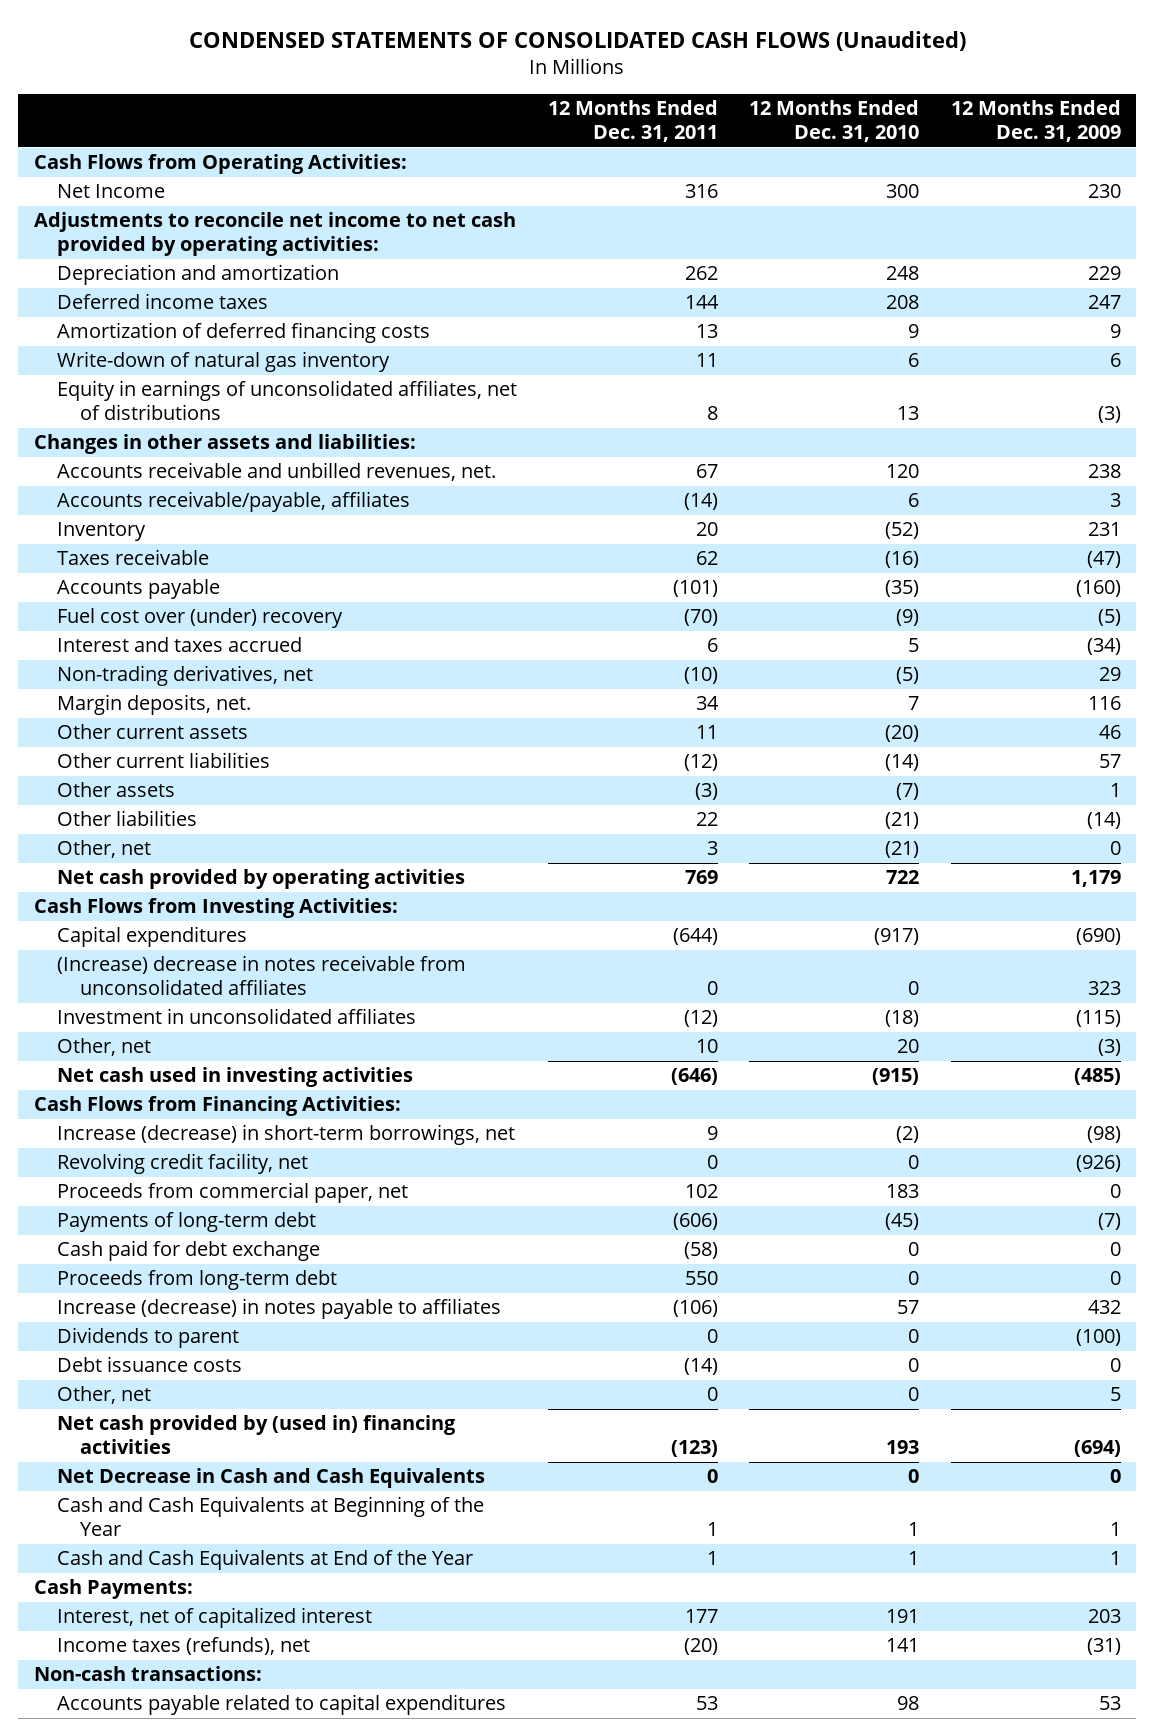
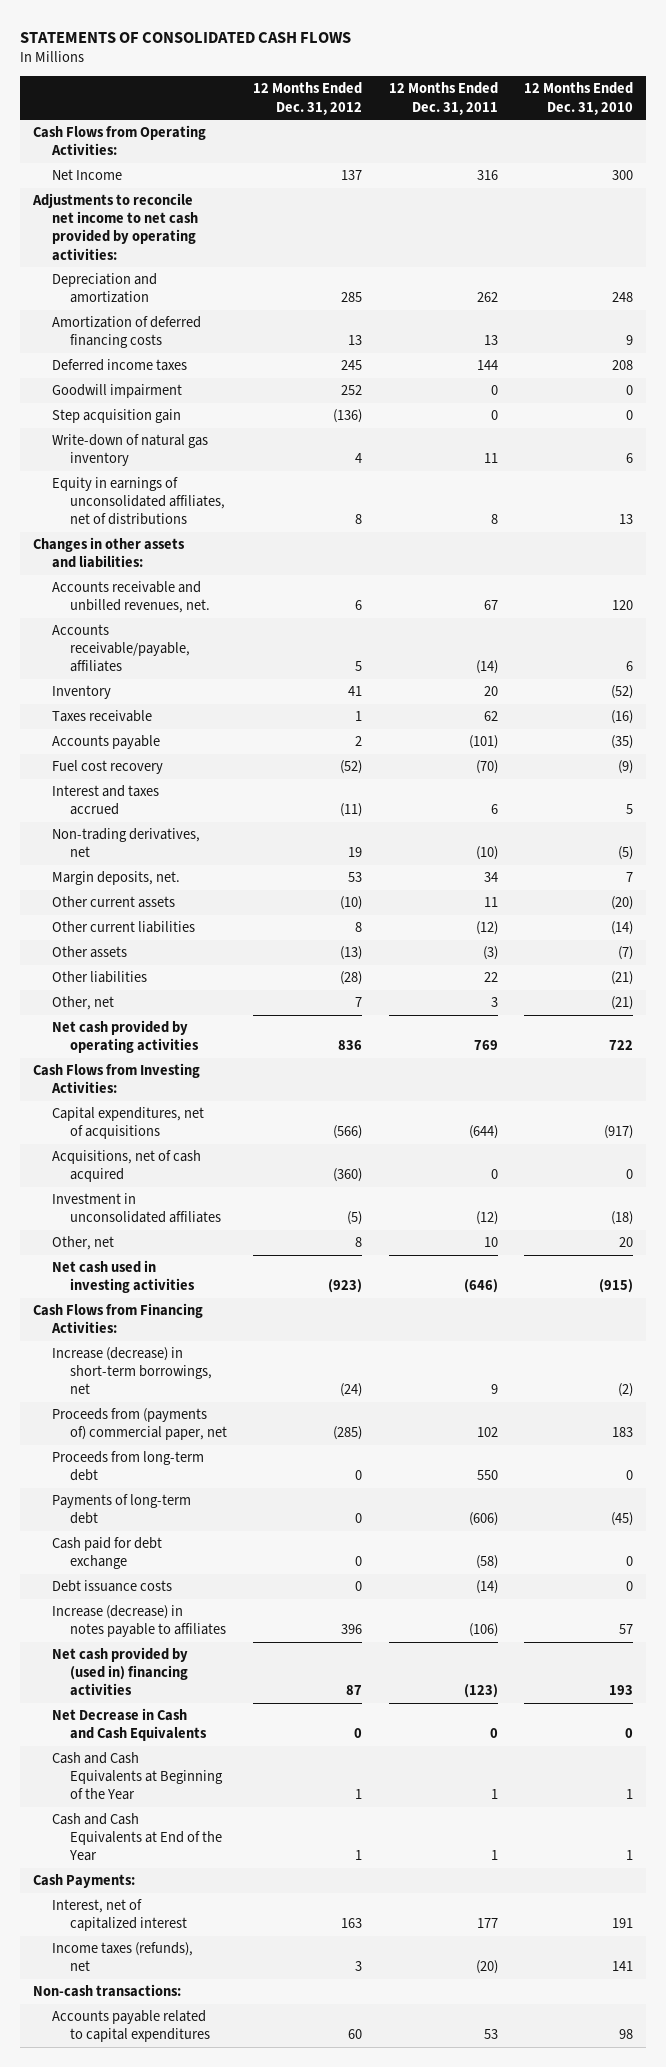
[189,31,967,52] CONDENSED STATEMENTS OF CONSOLIDATED CASH FLOWS (Unaudited) -> [20,31,352,43] STATEMENTS OF CONSOLIDATED CASH FLOWS
[950,100,1121,143] 12 Months Ended Dec. 31, 2009 -> none
none -> [253,82,363,115] 12 Months Ended Dec. 31, 2012
[56,293,268,310] Deferred income taxes -> [51,359,187,372] Deferred income taxes
none -> [51,384,182,399] Goodwill impairment
none -> [51,409,181,424] Step acquisition gain
[56,608,343,629] Fuel cost over (under) recovery -> [51,760,163,775] Fuel cost recovery
[56,955,466,996] (Increase) decrease in notes receivable from unconsolidated affiliates -> none
[56,926,247,948] Capital expenditures -> [51,1107,204,1140] Capital expenditures, net of acquisitions
none -> [51,1150,201,1183] Acquisitions, net of cash acquired
[56,1153,308,1175] Revolving credit facility, net -> none
[56,1182,408,1204] Proceeds from commercial paper, net -> [51,1408,228,1441] Proceeds from (payments of) commercial paper, net
[56,1270,337,1291] Proceeds from long-term debt -> [51,1451,204,1482] Proceeds from long-term debt
[56,1327,239,1349] Dividends to parent -> none
[56,1386,151,1405] Other, net -> none
[56,1298,501,1320] Increase (decrease) in notes payable to affiliates -> [51,1605,227,1638] Increase (decrease) in notes payable to affiliates

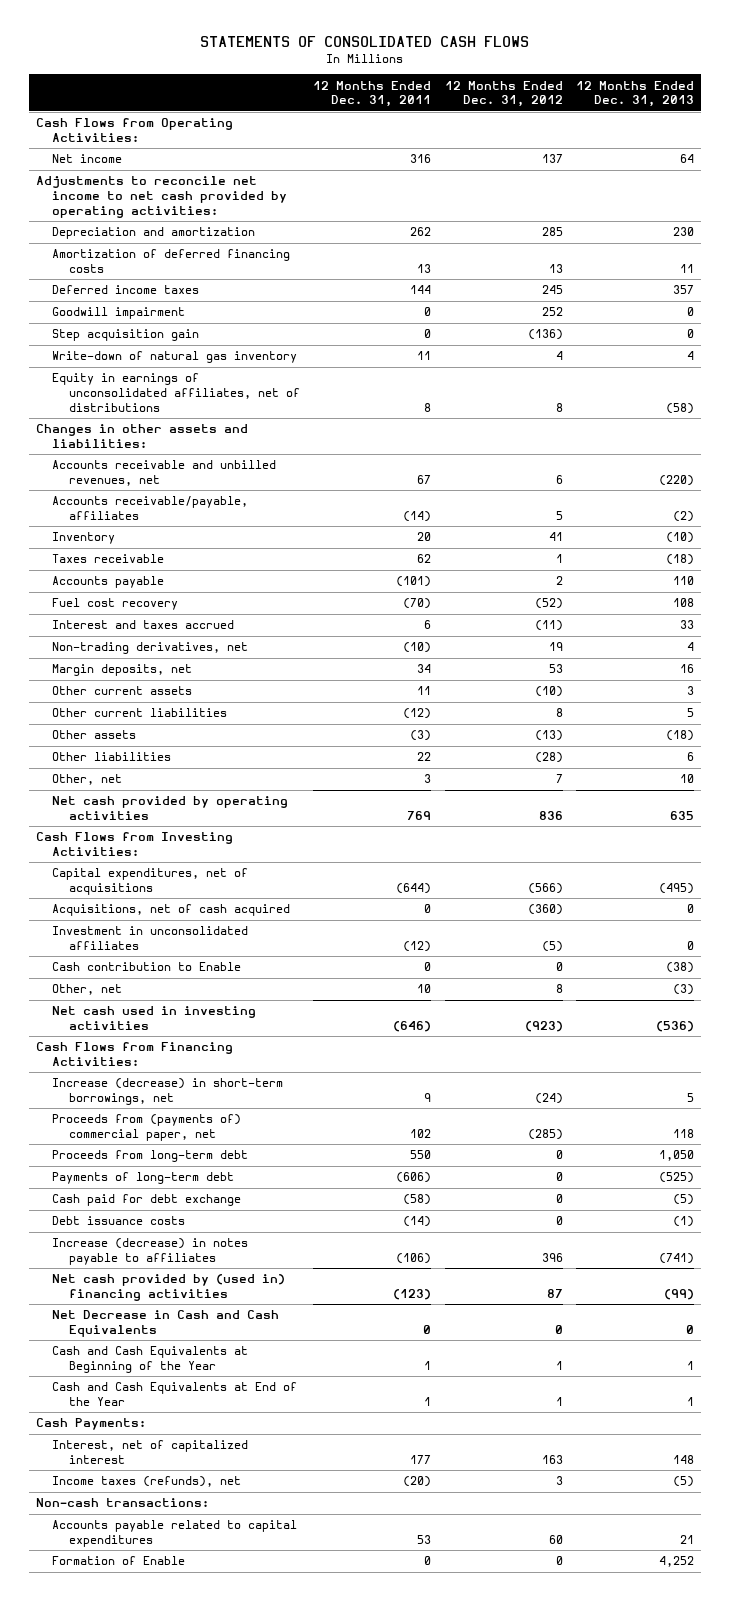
[523,82,633,115] 12 Months Ended Dec. 31, 2010 -> none
none -> [576,80,695,108] 12 Months Ended Dec. 31, 2013
[51,169,122,181] Net Income -> [52,154,123,164] Net income
[51,581,211,614] Accounts receivable and unbilled revenues, net. -> [52,460,277,487] Accounts receivable and unbilled revenues, net
[51,871,180,886] Margin deposits, net. -> [52,664,193,677] Margin deposits, net
none -> [52,962,242,972] Cash contribution to Enable
none -> [52,1556,186,1566] Formation of Enable

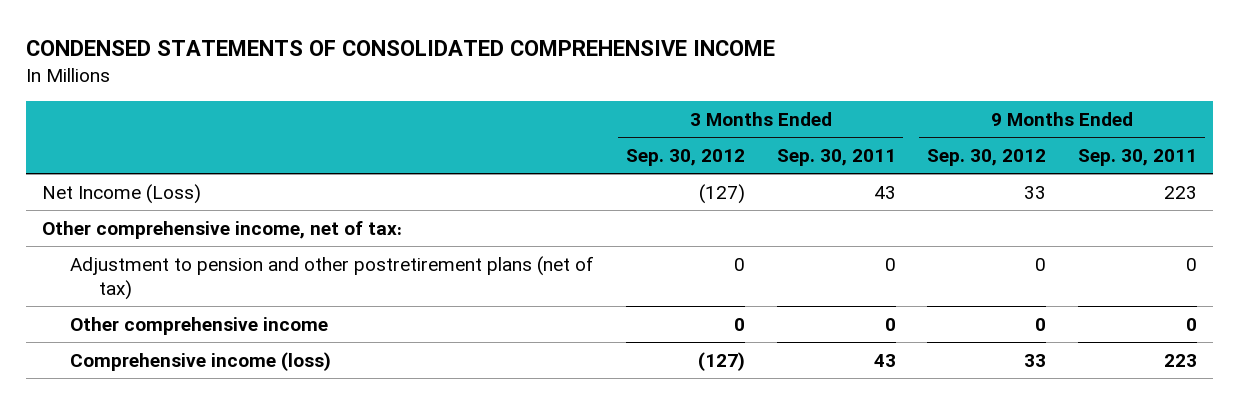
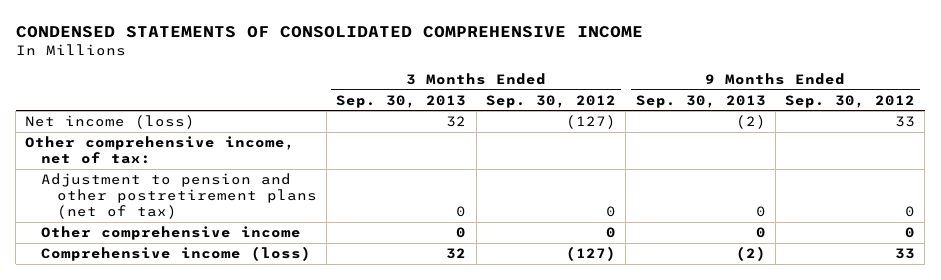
[776,149,896,167] Sep. 30, 2011 -> none
[1077,149,1197,167] Sep. 30, 2011 -> none
none -> [336,94,467,108] Sep. 30, 2013
none -> [635,94,766,108] Sep. 30, 2013
[41,183,201,204] Net Income (Loss) -> [25,115,196,130] Net income (loss)

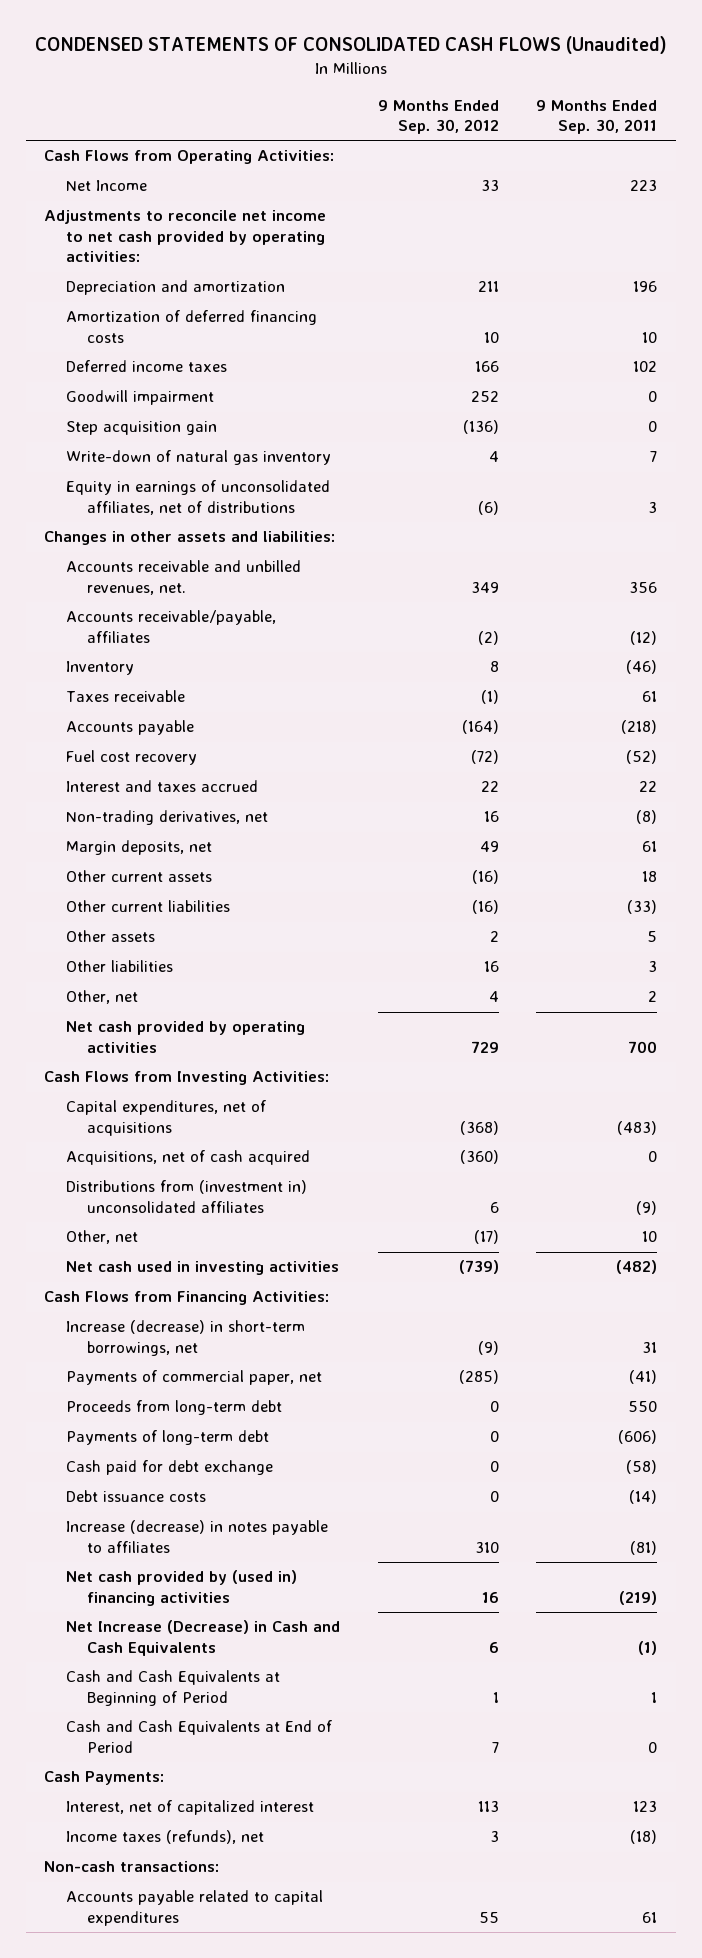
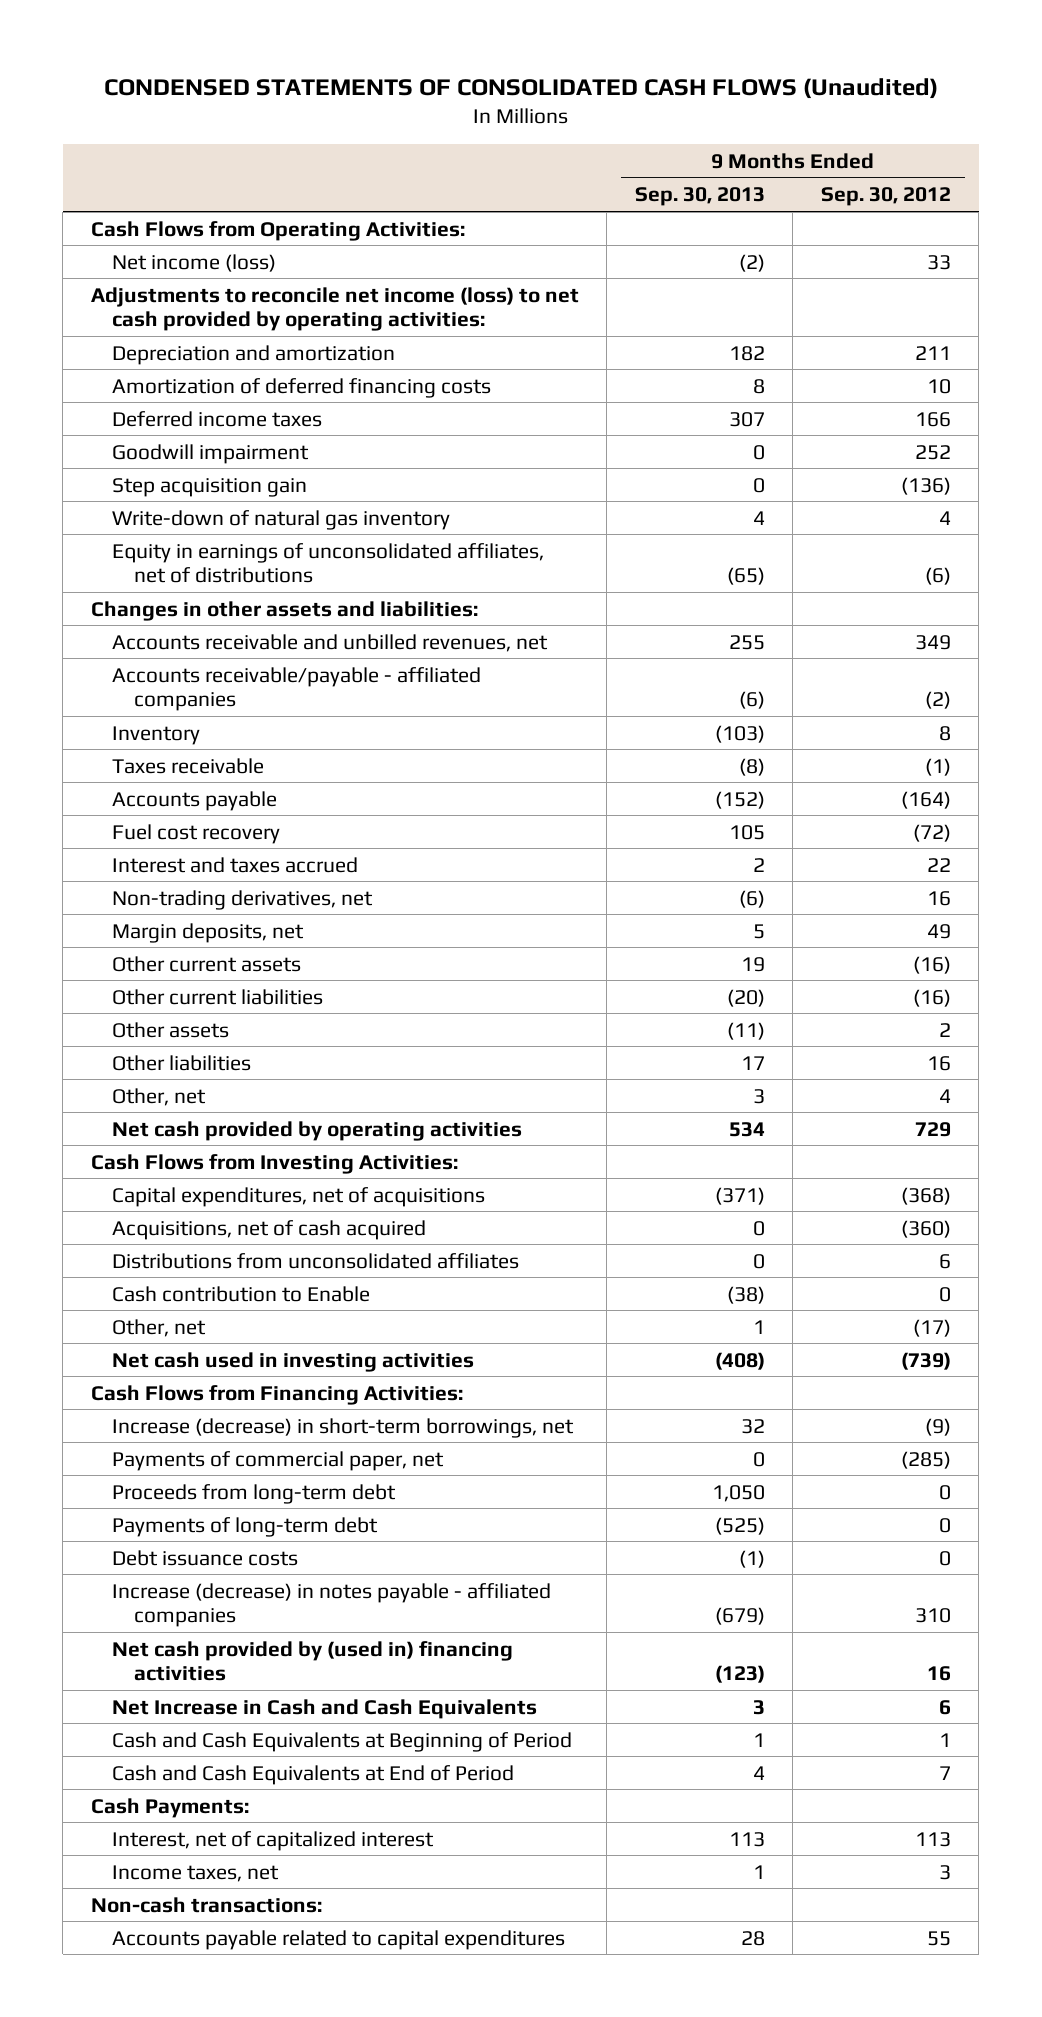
[536,99,658,134] 9 Months Ended Sep. 30, 2011 -> none
none -> [634,187,765,207] Sep. 30, 2013
[65,180,147,192] Net Income -> [112,253,277,272] Net income (loss)
[44,210,327,263] Adjustments to reconcile net income to net cash provided by operating activities: -> [90,286,579,331] Adjustments to reconcile net income (loss) to net cash provided by operating activities:
[65,560,301,595] Accounts receivable and unbilled revenues, net. -> [112,633,549,652] Accounts receivable and unbilled revenues, net
[65,610,276,643] Accounts receivable/payable, affiliates -> [112,666,482,711] Accounts receivable/payable - affiliated companies
[65,1180,307,1213] Distributions from (investment in) unconsolidated affiliates -> [112,1252,520,1269] Distributions from unconsolidated affiliates
none -> [112,1285,371,1302] Cash contribution to Enable
[65,1460,273,1476] Cash paid for debt exchange -> none
[65,1520,328,1553] Increase (decrease) in notes payable to affiliates -> [112,1582,552,1627] Increase (decrease) in notes payable - affiliated companies
[65,1620,340,1656] Net Increase (Decrease) in Cash and Cash Equivalents -> [112,1698,538,1719] Net Increase in Cash and Cash Equivalents
[65,1830,264,1845] Income taxes (refunds), net -> [112,1864,280,1882] Income taxes, net

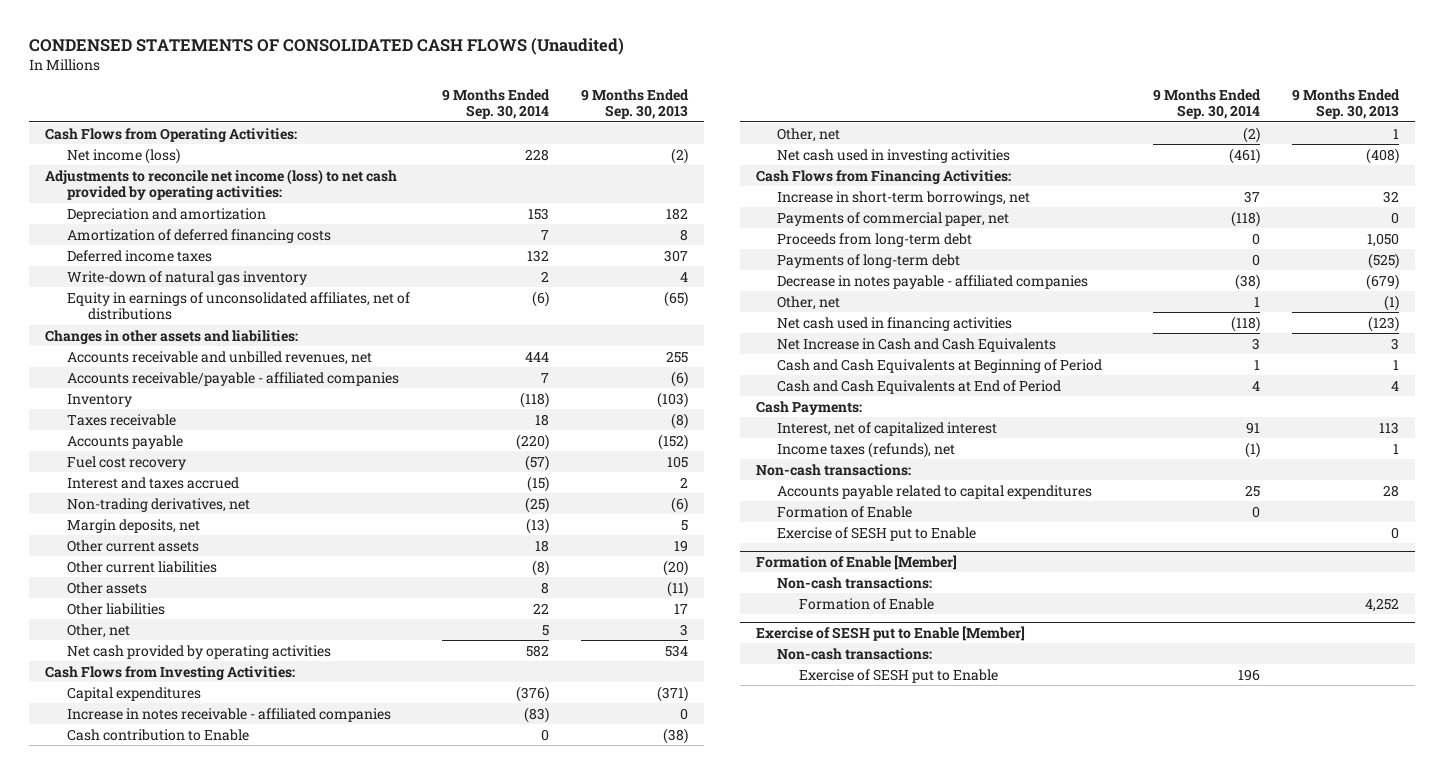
[820,187,951,207] Sep. 30, 2012 -> none
none -> [441,88,550,120] 9 Months Ended Sep. 30, 2014
[112,443,310,464] Goodwill impairment -> none
[112,477,308,497] Step acquisition gain -> none
[112,1219,427,1240] Acquisitions, net of cash acquired -> none
[112,1252,520,1269] Distributions from unconsolidated affiliates -> none
[112,1186,486,1207] Capital expenditures, net of acquisitions -> [66,686,201,701] Capital expenditures
none -> [66,707,391,722] Increase in notes receivable - affiliated companies
[112,1417,575,1438] Increase (decrease) in short-term borrowings, net -> [777,190,1031,205] Increase in short-term borrowings, net
[112,1549,299,1566] Debt issuance costs -> none
[112,1582,552,1627] Increase (decrease) in notes payable - affiliated companies -> [777,274,1089,289] Decrease in notes payable - affiliated companies
none -> [777,295,841,310] Other, net
[112,1640,514,1681] Net cash provided by (used in) financing activities -> [777,316,1013,331] Net cash used in financing activities
[112,1864,280,1882] Income taxes, net -> [777,441,956,458] Income taxes (refunds), net
none -> [777,505,913,518] Formation of Enable
none -> [777,526,977,541] Exercise of SESH put to Enable
none -> [755,554,957,570] Formation of Enable [Member]
none -> [777,576,933,589] Non-cash transactions:
none -> [799,597,935,610] Formation of Enable
none -> [755,625,1025,641] Exercise of SESH put to Enable [Member]
none -> [777,647,933,660] Non-cash transactions:
none -> [799,668,999,683] Exercise of SESH put to Enable

